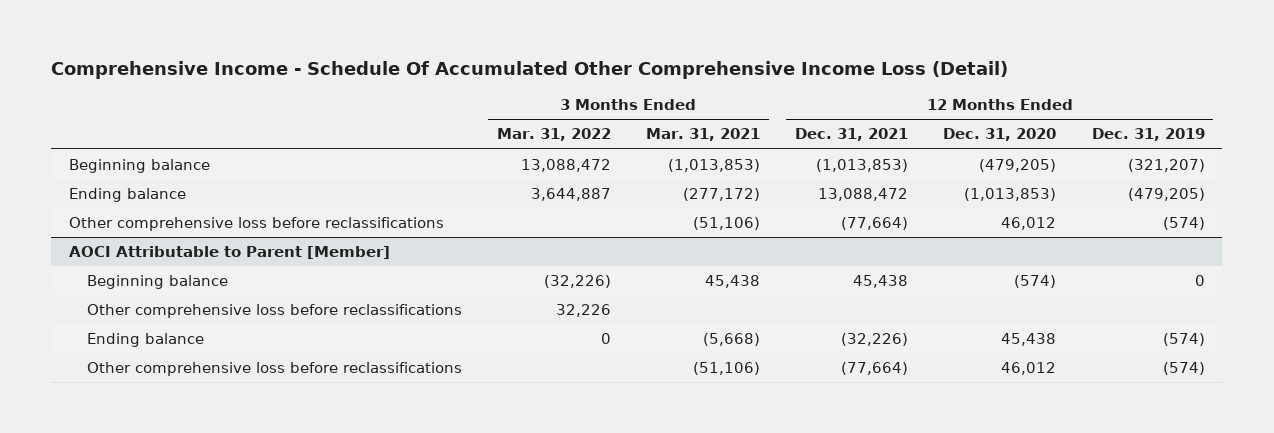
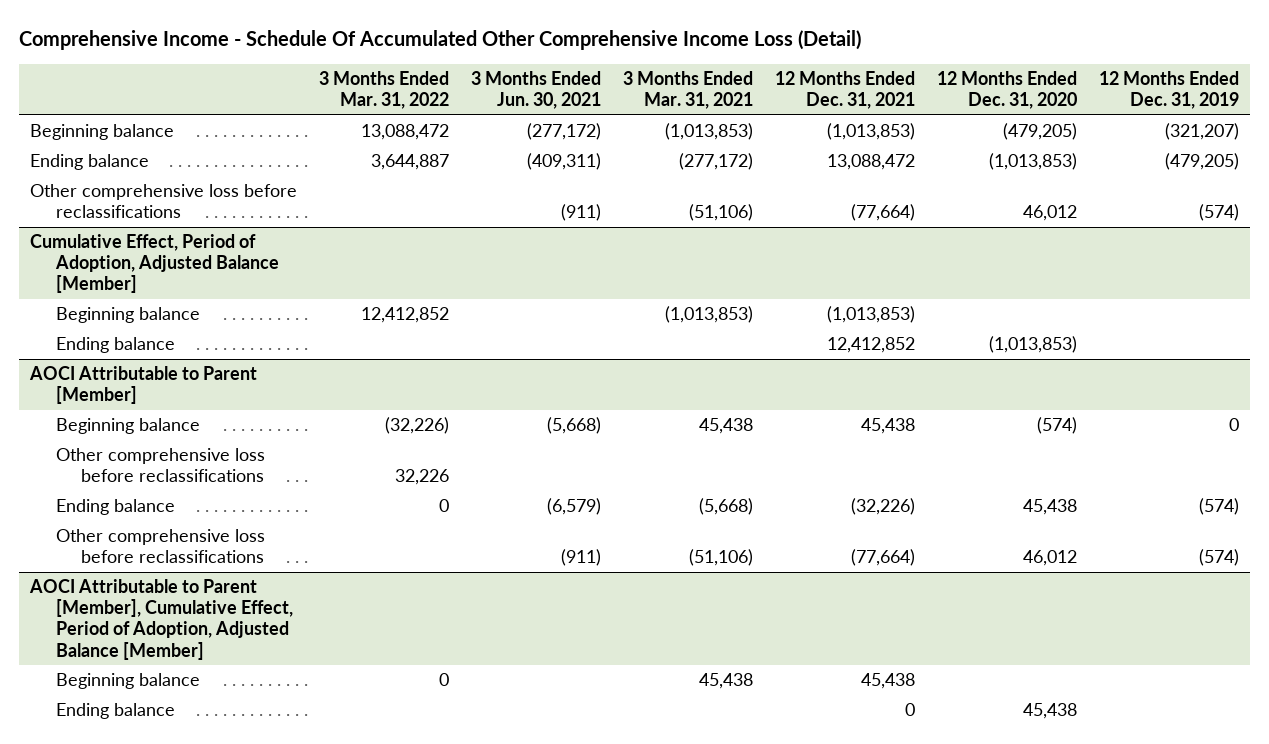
none -> [470,70,601,109] 3 Months Ended Jun. 30, 2021
none -> [29,234,279,294] Cumulative Effect, Period of Adoption, Adjusted Balance [Member]
none -> [55,307,200,324] Beginning balance
none -> [55,337,175,354] Ending balance
none -> [28,579,293,660] AOCI Attributable to Parent [Member], Cumulative Effect, Period of Adoption, Adjusted Balance [Member]
none -> [55,673,200,690] Beginning balance
none -> [55,703,175,720] Ending balance

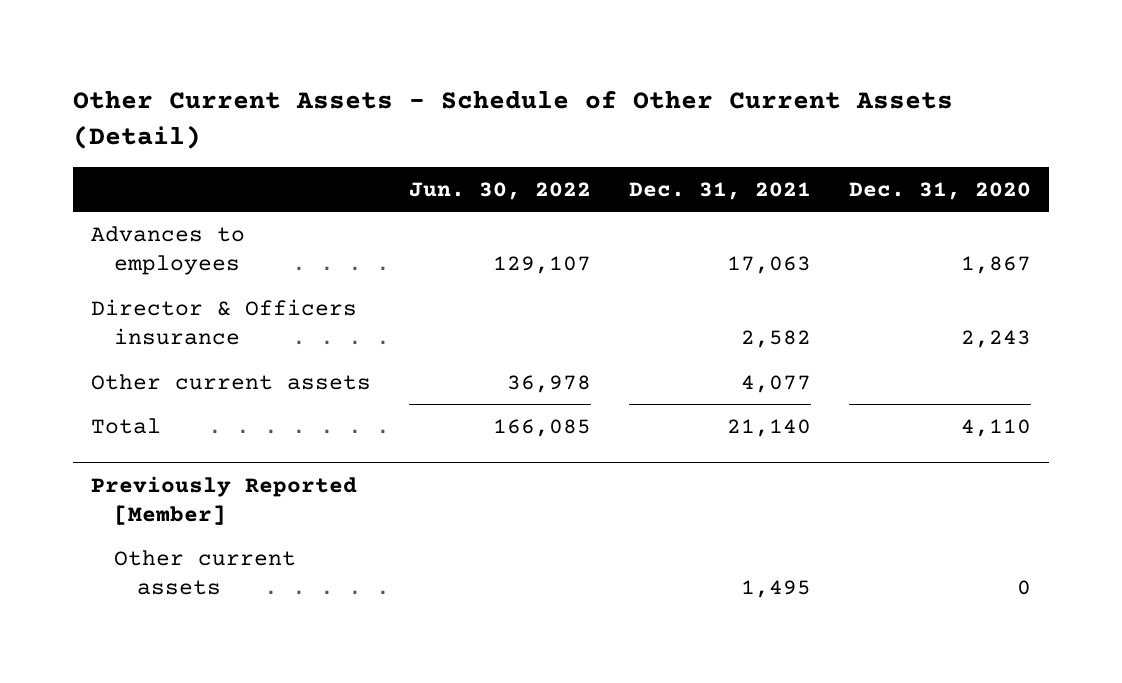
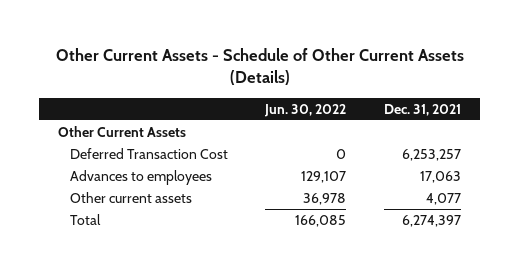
[72,90,953,150] Other Current Assets - Schedule of Other Current Assets (Detail) -> [55,48,464,86] Other Current Assets - Schedule of Other Current Assets (Details)
[848,182,1031,201] Dec. 31, 2020 -> none
none -> [58,126,187,138] Other Current Assets
none -> [69,148,228,160] Deferred Transaction Cost
[91,298,358,346] Director & Officers insurance -> none
[91,475,358,526] Previously Reported [Member] -> none
[114,549,297,596] Other current assets -> none
[726,418,811,437] 21,140 -> [402,215,462,228] 6,274,397

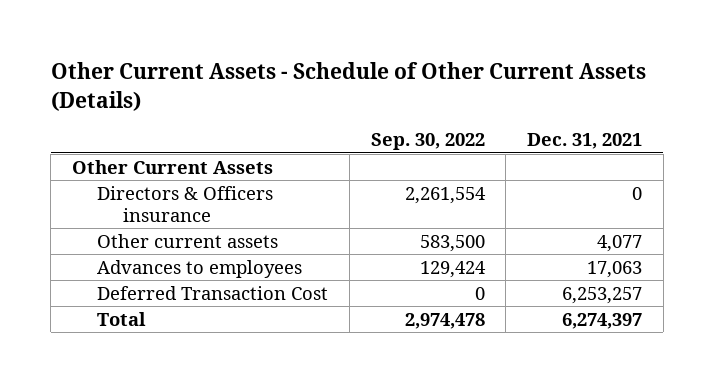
[264,103,347,117] Jun. 30, 2022 -> none
none -> [370,133,485,151] Sep. 30, 2022
none -> [97,185,274,222] Directors & Officers insurance
[69,170,212,186] Advances to employees -> [97,259,303,278] Advances to employees
[69,148,228,160] Deferred Transaction Cost -> [97,285,329,300] Deferred Transaction Cost

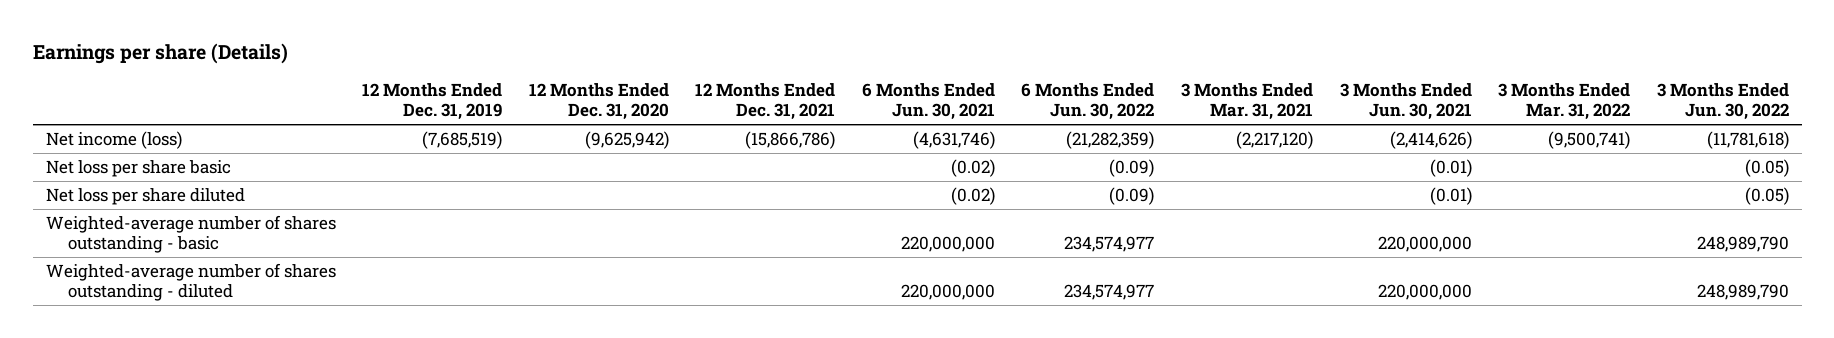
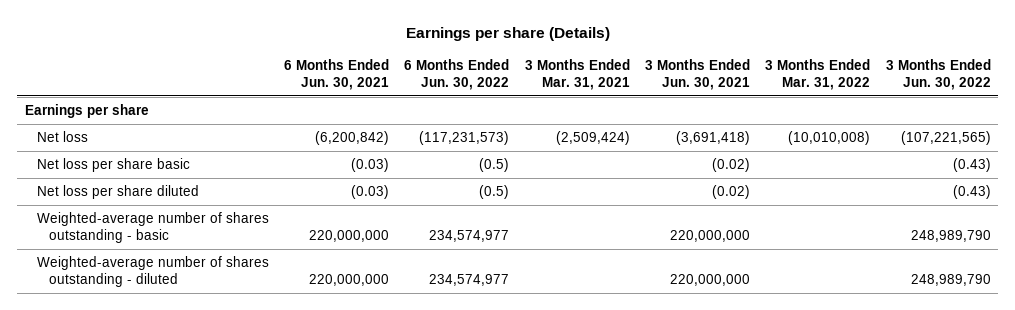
[362,83,503,121] 12 Months Ended Dec. 31, 2019 -> none
[528,83,669,121] 12 Months Ended Dec. 31, 2020 -> none
[695,83,836,121] 12 Months Ended Dec. 31, 2021 -> none
none -> [24,104,149,119] Earnings per share
[45,131,182,150] Net income (loss) -> [36,131,88,143] Net loss
[912,131,995,150] (4,631,746) -> [315,131,390,146] (6,200,842)
[1066,131,1155,150] (21,282,359) -> [419,131,510,146] (117,231,573)
[1236,131,1314,150] (2,217,120) -> [555,131,630,146] (2,509,424)
[1389,131,1472,150] (2,414,626) -> [676,131,751,146] (3,691,418)
[1548,131,1631,150] (9,500,741) -> [788,131,871,146] (10,010,008)
[1706,131,1789,150] (11,781,618) -> [900,131,991,146] (107,221,565)
[950,159,995,178] (0.02) -> [351,158,390,173] (0.03)
[1109,159,1155,178] (0.09) -> [479,158,510,173] (0.5)
[1429,159,1472,178] (0.01) -> [712,158,751,173] (0.02)
[1744,159,1789,178] (0.05) -> [952,158,991,173] (0.43)
[950,187,995,206] (0.02) -> [351,185,390,200] (0.03)
[1109,187,1155,206] (0.09) -> [479,185,510,200] (0.5)
[1429,187,1472,206] (0.01) -> [712,185,751,200] (0.02)
[1744,187,1789,206] (0.05) -> [952,185,991,200] (0.43)

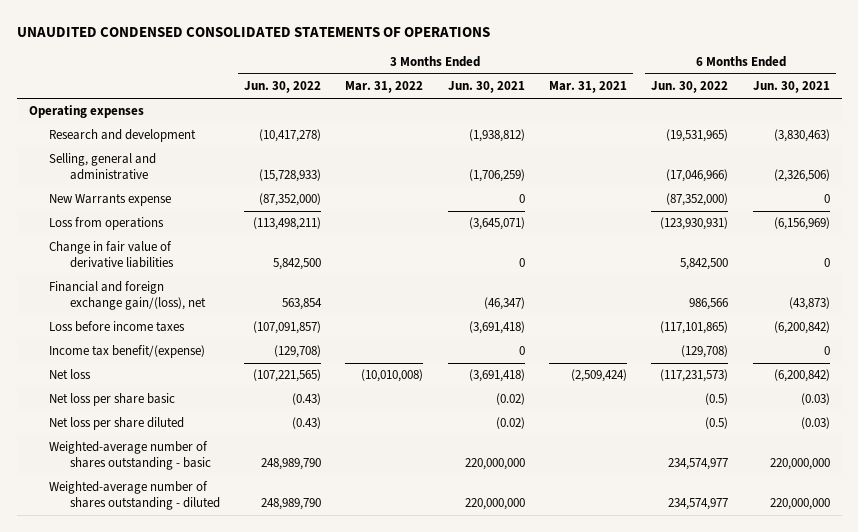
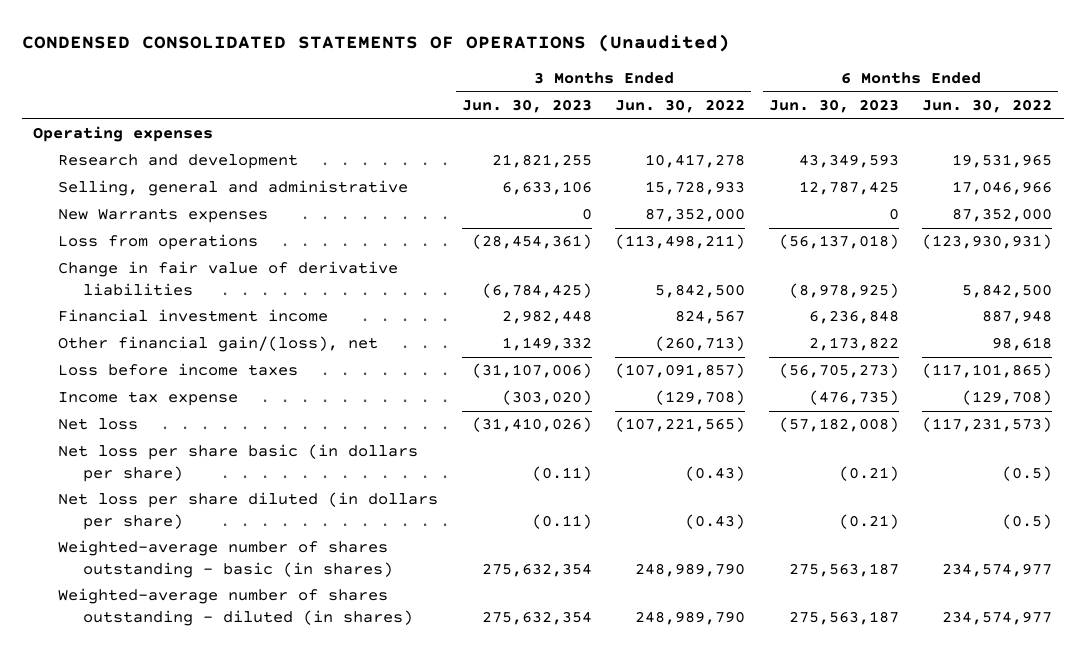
[16,26,490,37] UNAUDITED CONDENSED CONSOLIDATED STATEMENTS OF OPERATIONS -> [21,33,730,52] CONDENSED CONSOLIDATED STATEMENTS OF OPERATIONS (Unaudited)
[345,81,424,94] Mar. 31, 2022 -> none
[447,81,525,94] Jun. 30, 2021 -> none
[548,81,627,94] Mar. 31, 2021 -> none
[752,81,830,94] Jun. 30, 2021 -> none
none -> [461,99,592,114] Jun. 30, 2023
none -> [768,99,899,114] Jun. 30, 2023
[258,129,321,143] (10,417,278) -> [645,154,746,169] 10,417,278
[666,129,729,143] (19,531,965) -> [952,154,1053,169] 19,531,965
[258,169,321,183] (15,728,933) -> [645,181,746,196] 15,728,933
[666,169,729,183] (17,046,966) -> [952,181,1053,196] 17,046,966
[49,193,172,207] New Warrants expense -> [58,208,269,224] New Warrants expenses
[258,193,321,207] (87,352,000) -> [645,208,746,223] 87,352,000
[666,193,729,207] (87,352,000) -> [952,208,1053,223] 87,352,000
none -> [58,309,329,323] Financial investment income
[49,281,206,311] Financial and foreign exchange gain/(loss), net -> [58,336,379,353] Other financial gain/(loss), net
[281,298,322,311] 563,854 -> [655,336,746,352] (260,713)
[689,298,729,311] 986,566 -> [992,337,1053,352] 98,618
[49,345,206,359] Income tax benefit/(expense) -> [58,391,239,407] Income tax expense
[49,393,176,407] Net loss per share basic -> [58,444,419,482] Net loss per share basic (in dollars per share)
[49,417,185,431] Net loss per share diluted -> [58,492,439,530] Net loss per share diluted (in dollars per share)
[49,441,211,471] Weighted-average number of shares outstanding - basic -> [58,540,394,578] Weighted-average number of shares outstanding - basic (in shares)
[49,481,220,511] Weighted-average number of shares outstanding - diluted -> [58,588,414,626] Weighted-average number of shares outstanding - diluted (in shares)

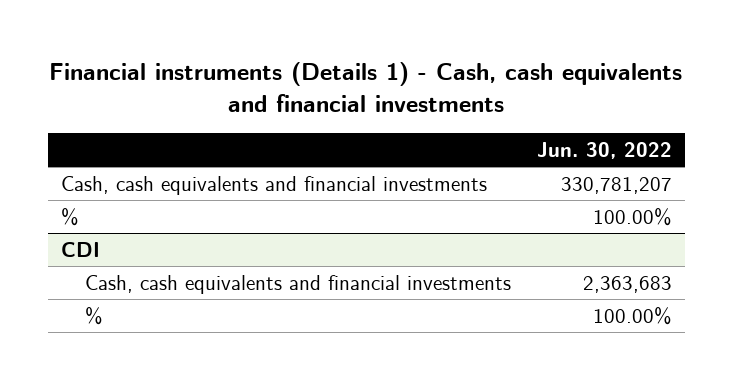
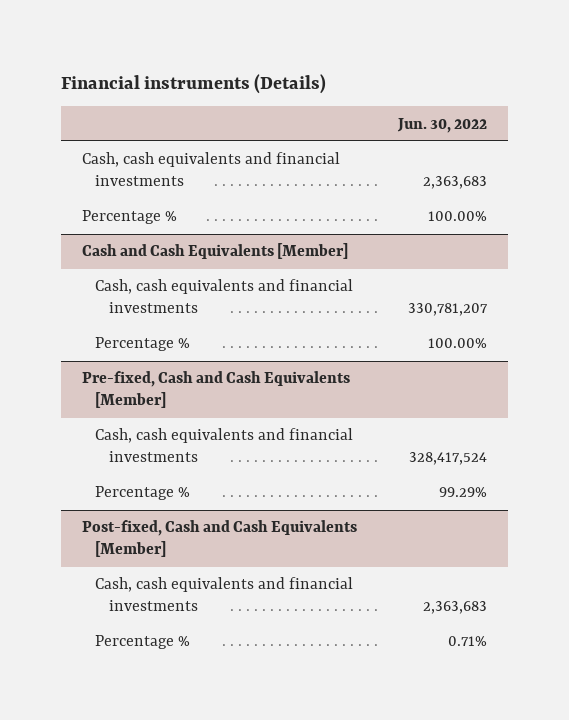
[49,61,683,113] Financial instruments (Details 1) - Cash, cash equivalents and financial investments -> [61,73,327,94] Financial instruments (Details)
none -> [82,152,341,187] Cash, cash equivalents and financial investments
none -> [82,210,178,225] Percentage %
none -> [82,243,349,260] Cash and Cash Equivalents [Member]
[60,241,100,257] CDI -> none
[60,207,79,226] % -> [95,337,191,352] Percentage %
none -> [82,371,351,409] Pre-fixed, Cash and Cash Equivalents [Member]
none -> [95,428,354,463] Cash, cash equivalents and financial investments
none -> [95,486,191,501] Percentage %
none -> [82,520,358,558] Post-fixed, Cash and Cash Equivalents [Member]
[85,306,104,325] % -> none
none -> [95,635,191,650] Percentage %

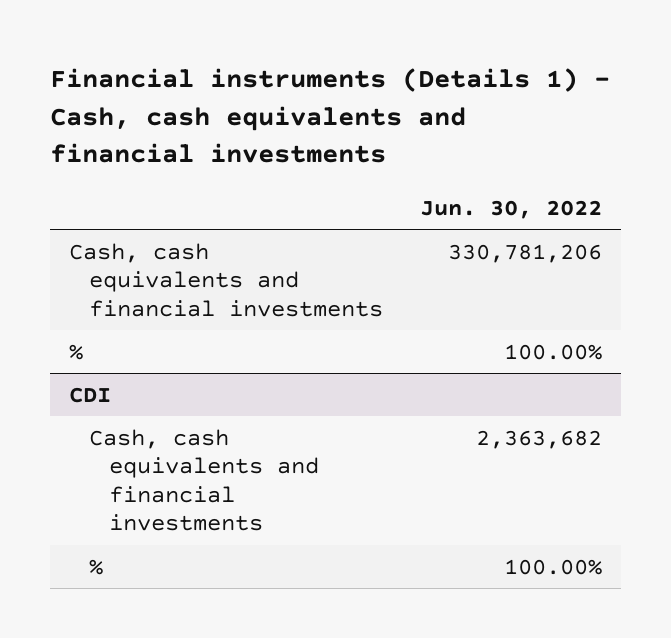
[61,73,327,94] Financial instruments (Details) -> [49,68,610,164] Financial instruments (Details 1) - Cash, cash equivalents and financial investments
[82,371,351,409] Pre-fixed, Cash and Cash Equivalents [Member] -> none
[95,428,354,463] Cash, cash equivalents and financial investments -> none
[95,486,191,501] Percentage % -> none
[82,520,358,558] Post-fixed, Cash and Cash Equivalents [Member] -> none
[95,577,354,612] Cash, cash equivalents and financial investments -> none
[95,635,191,650] Percentage % -> none
[423,176,488,190] 2,363,683 -> [448,243,603,263] 330,781,206
[82,210,178,225] Percentage % -> [68,343,83,360] %
[82,243,349,260] Cash and Cash Equivalents [Member] -> [68,386,111,403] CDI
[408,303,489,317] 330,781,207 -> [476,429,603,449] 2,363,682
[95,337,191,352] Percentage % -> [88,558,103,575] %

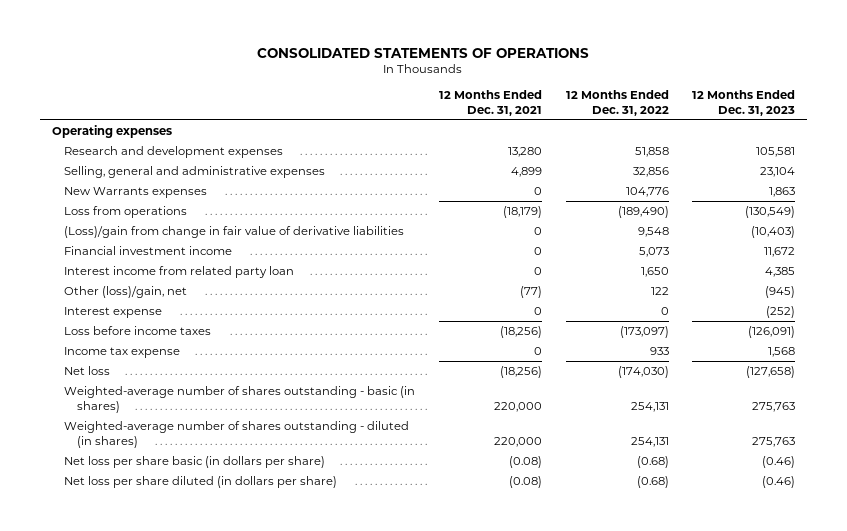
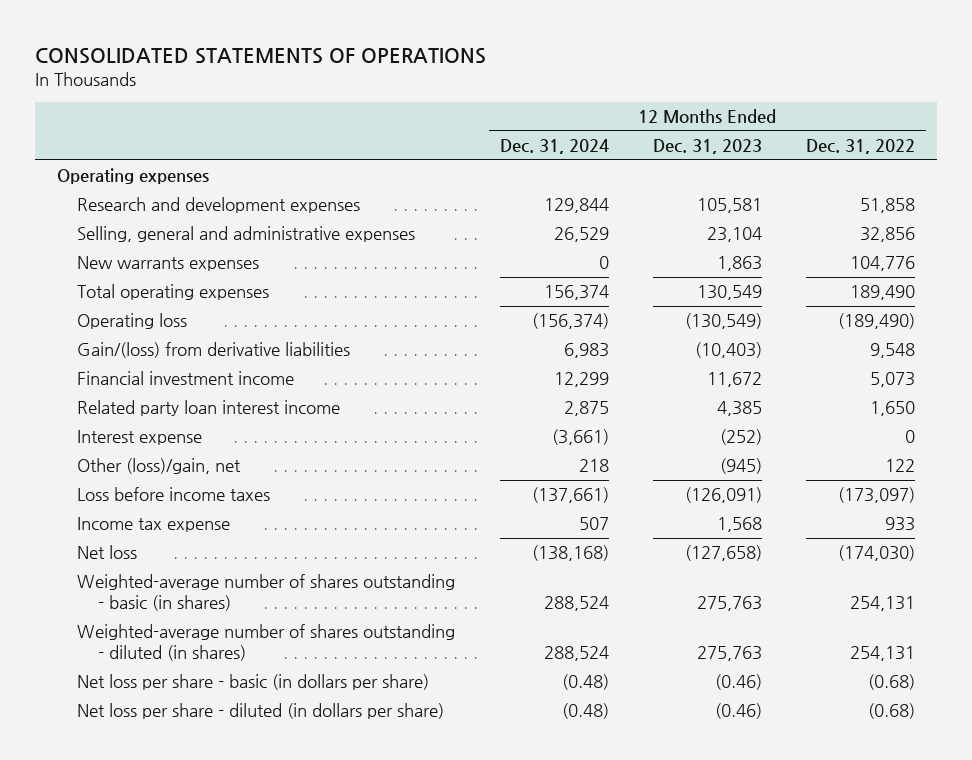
[438,90,542,116] 12 Months Ended Dec. 31, 2021 -> none
none -> [499,139,609,155] Dec. 31, 2024
[64,187,208,199] New Warrants expenses -> [77,256,260,272] New warrants expenses
none -> [77,284,270,301] Total operating expenses
[64,206,188,219] Loss from operations -> [77,313,188,330] Operating loss
[64,226,405,239] (Loss)/gain from change in fair value of derivative liabilities -> [77,342,351,359] Gain/(loss) from derivative liabilities
[64,266,295,279] Interest income from related party loan -> [77,400,341,417] Related party loan interest income
[64,286,188,299] Other (loss)/gain, net -> [77,458,242,475] Other (loss)/gain, net
[64,456,326,469] Net loss per share basic (in dollars per share) -> [77,674,430,691] Net loss per share - basic (in dollars per share)
[64,476,338,489] Net loss per share diluted (in dollars per share) -> [77,703,445,720] Net loss per share - diluted (in dollars per share)

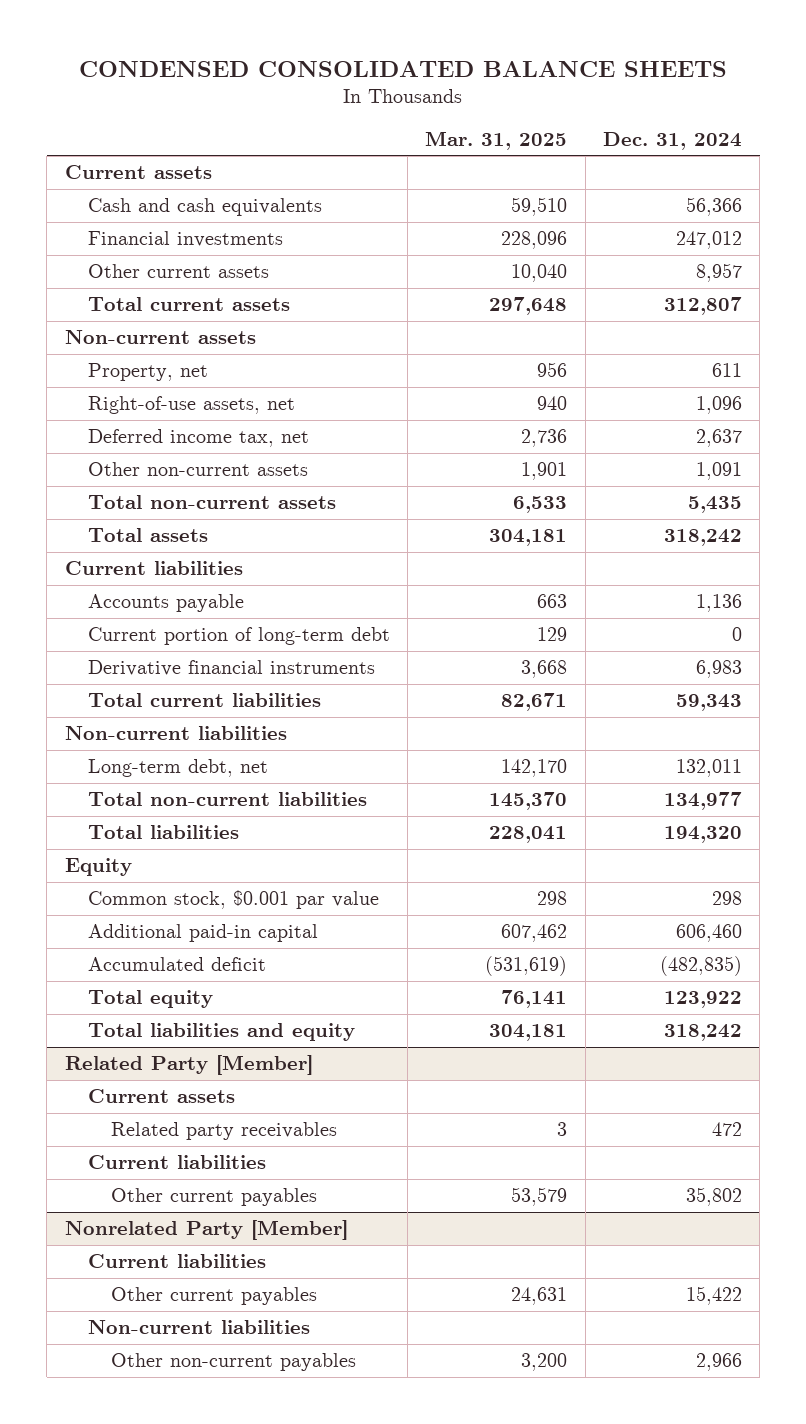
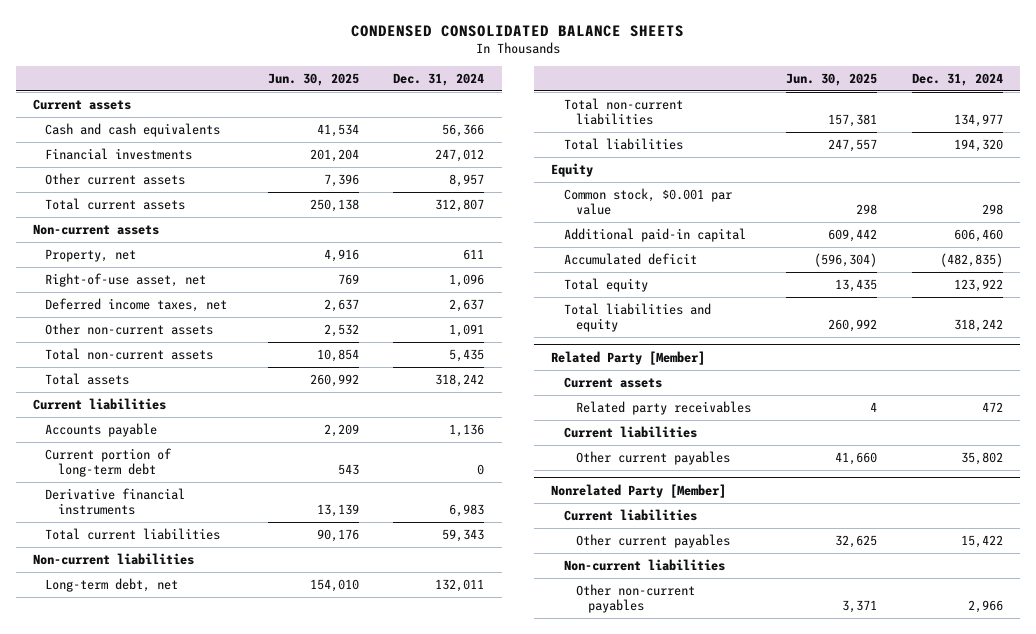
[425,130,568,150] Mar. 31, 2025 -> none
none -> [267,72,359,86] Jun. 30, 2025
[87,396,295,415] Right-of-use assets, net -> [45,272,207,287] Right-of-use asset, net
[87,429,309,448] Deferred income tax, net -> [45,297,228,312] Deferred income taxes, net

